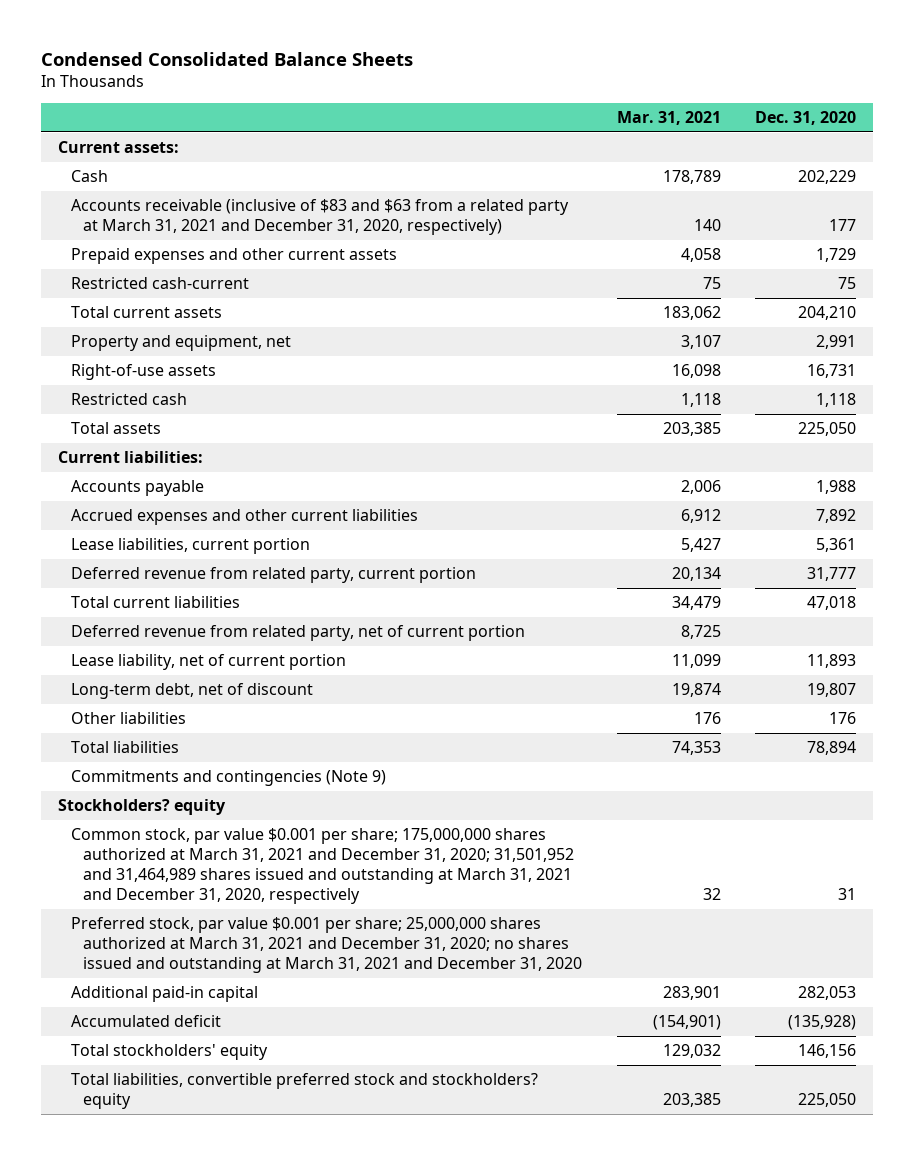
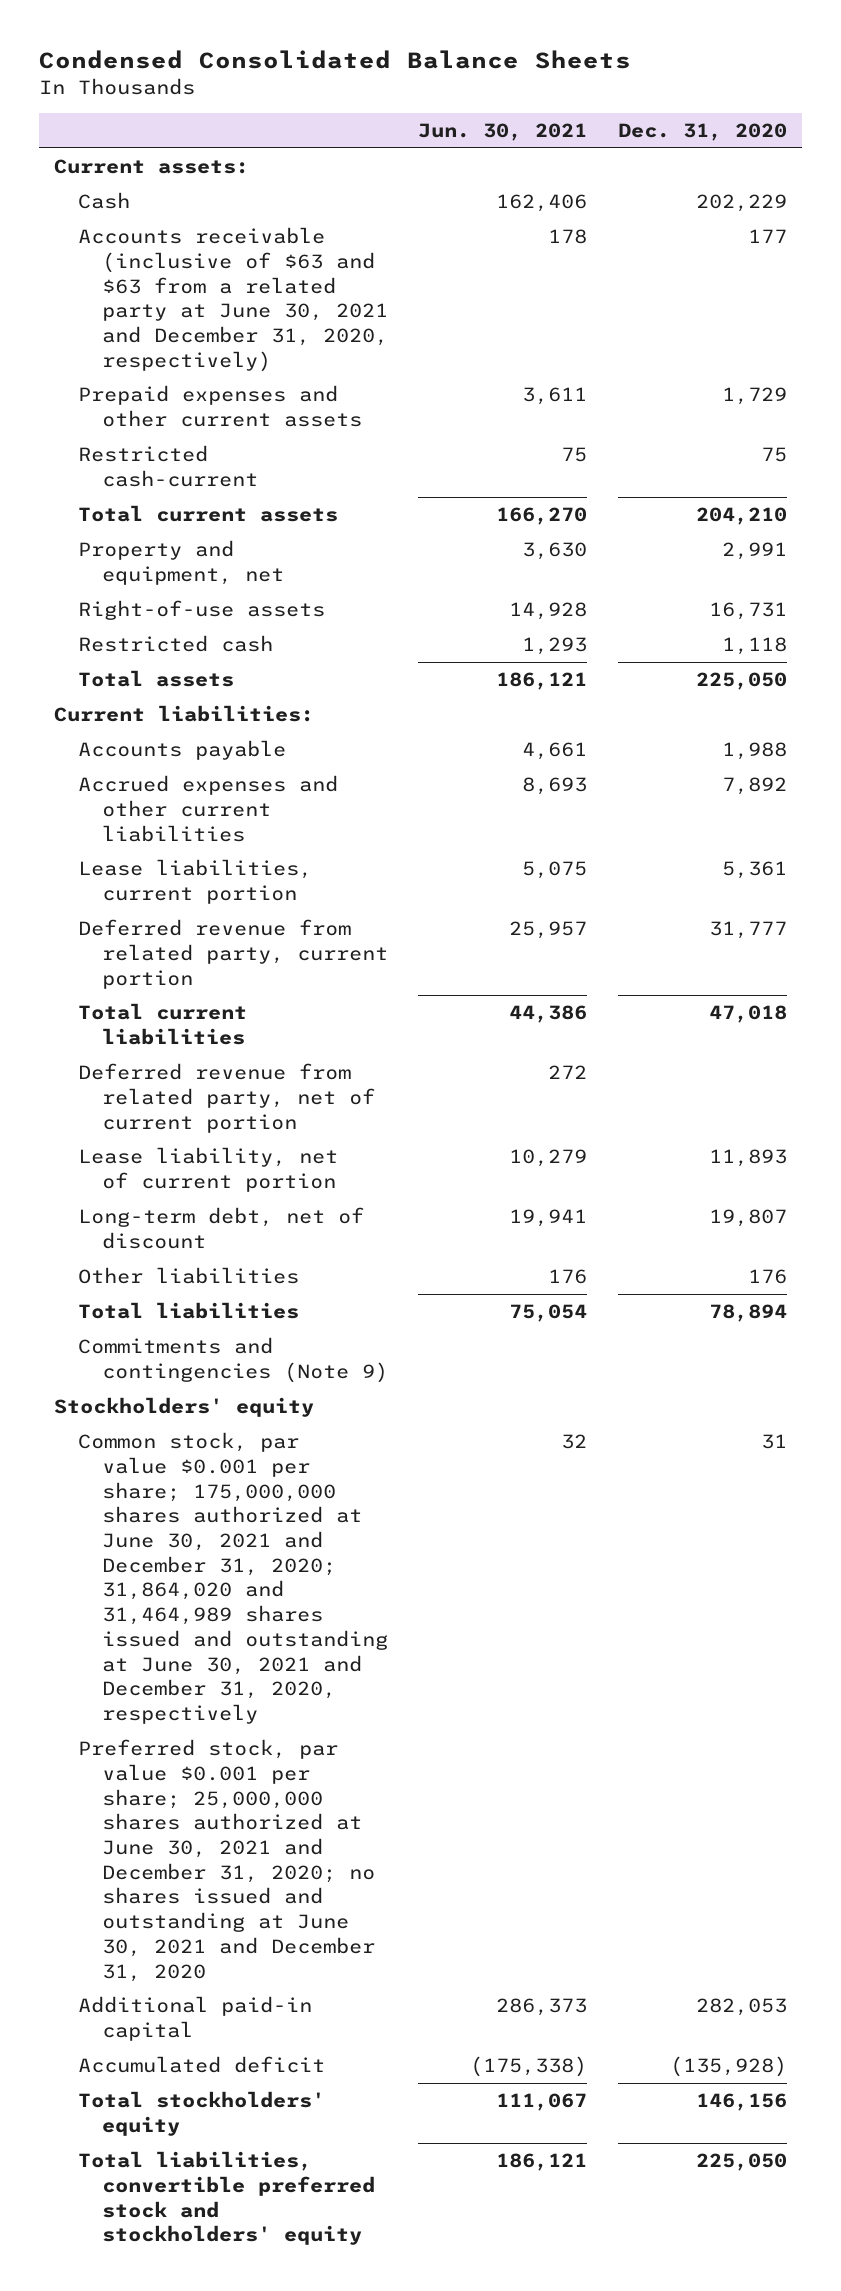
[616,111,721,126] Mar. 31, 2021 -> none
none -> [418,123,588,142] Jun. 30, 2021
[70,199,569,236] Accounts receivable (inclusive of $83 and $63 from a related party at March 31, 2021 and December 31, 2020, respectively) -> [77,227,388,372] Accounts receivable (inclusive of $63 and $63 from a related party at June 30, 2021 and December 31, 2020, respectively)
[58,799,227,816] Stockholders? equity -> [53,1397,314,1418] Stockholders' equity
[70,828,575,905] Common stock, par value $0.001 per share; 175,000,000 shares authorized at March 31, 2021 and December 31, 2020; 31,501,952 and 31,464,989 shares issued and outstanding at March 31, 2021 and December 31, 2020, respectively -> [77,1432,388,1725] Common stock, par value $0.001 per share; 175,000,000 shares authorized at June 30, 2021 and December 31, 2020; 31,864,020 and 31,464,989 shares issued and outstanding at June 30, 2021 and December 31, 2020, respectively
[70,917,583,974] Preferred stock, par value $0.001 per share; 25,000,000 shares authorized at March 31, 2021 and December 31, 2020; no shares issued and outstanding at March 31, 2021 and December 31, 2020 -> [77,1739,375,1982] Preferred stock, par value $0.001 per share; 25,000,000 shares authorized at June 30, 2021 and December 31, 2020; no shares issued and outstanding at June 30, 2021 and December 31, 2020
[70,1073,538,1110] Total liabilities, convertible preferred stock and stockholders? equity -> [77,2151,375,2246] Total liabilities, convertible preferred stock and stockholders' equity

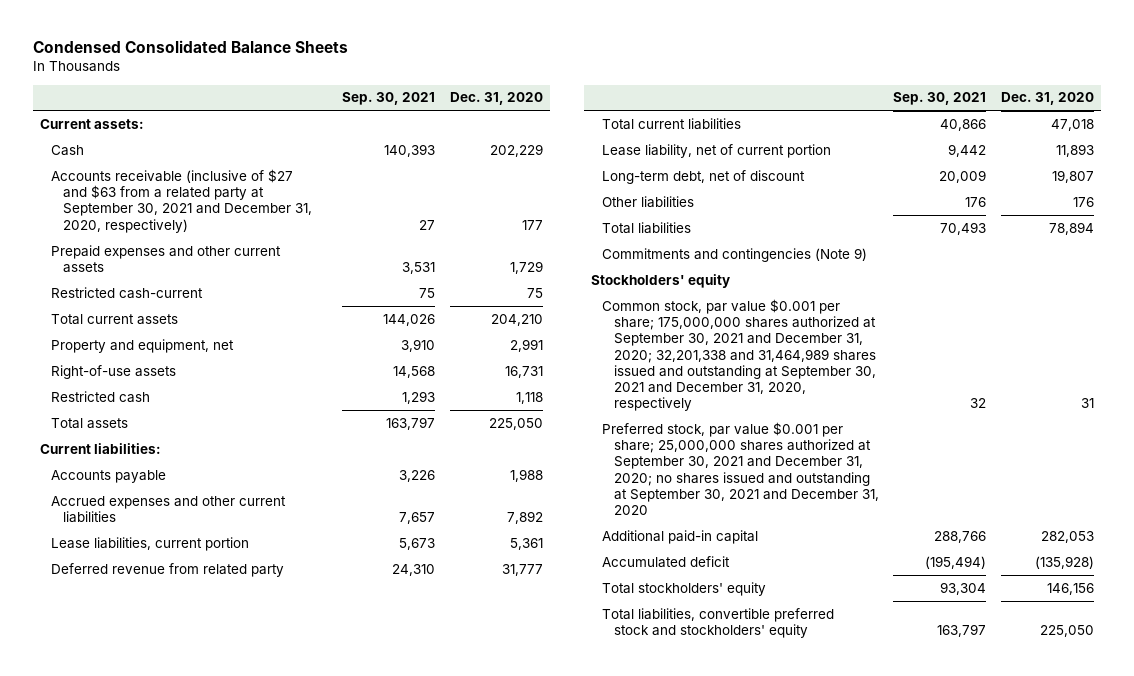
[418,123,588,142] Jun. 30, 2021 -> none
none -> [342,92,436,106] Sep. 30, 2021
[77,227,388,372] Accounts receivable (inclusive of $63 and $63 from a related party at June 30, 2021 and December 31, 2020, respectively) -> [51,168,312,233] Accounts receivable (inclusive of $27 and $63 from a related party at September 30, 2021 and December 31, 2020, respectively)
[77,919,388,989] Deferred revenue from related party, current portion -> [51,562,285,577] Deferred revenue from related party
[77,1063,375,1133] Deferred revenue from related party, net of current portion -> none
[77,1432,388,1725] Common stock, par value $0.001 per share; 175,000,000 shares authorized at June 30, 2021 and December 31, 2020; 31,864,020 and 31,464,989 shares issued and outstanding at June 30, 2021 and December 31, 2020, respectively -> [602,298,876,412] Common stock, par value $0.001 per share; 175,000,000 shares authorized at September 30, 2021 and December 31, 2020; 32,201,338 and 31,464,989 shares issued and outstanding at September 30, 2021 and December 31, 2020, respectively
[77,1739,375,1982] Preferred stock, par value $0.001 per share; 25,000,000 shares authorized at June 30, 2021 and December 31, 2020; no shares issued and outstanding at June 30, 2021 and December 31, 2020 -> [602,421,879,516] Preferred stock, par value $0.001 per share; 25,000,000 shares authorized at September 30, 2021 and December 31, 2020; no shares issued and outstanding at September 30, 2021 and December 31, 2020

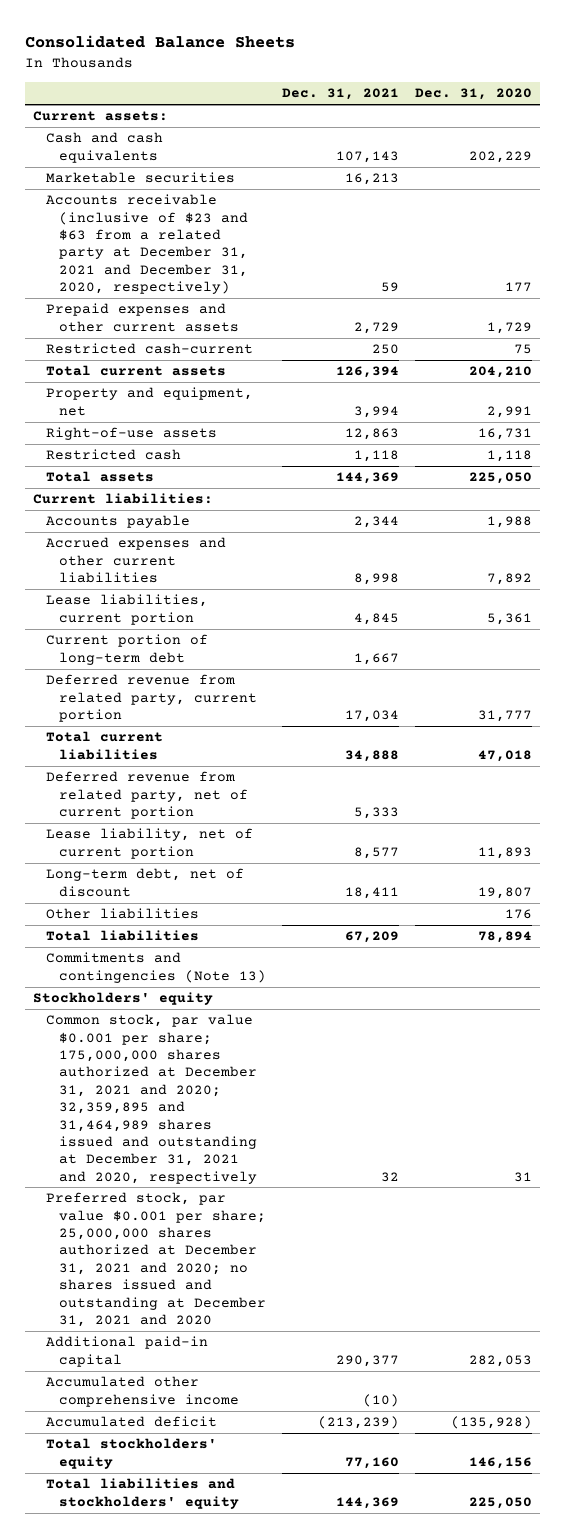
[32,40,348,54] Condensed Consolidated Balance Sheets -> [24,35,295,49] Consolidated Balance Sheets
[342,92,436,106] Sep. 30, 2021 -> none
none -> [282,88,400,101] Dec. 31, 2021
[51,144,85,156] Cash -> [45,132,163,163] Cash and cash equivalents
none -> [45,172,235,184] Marketable securities
[51,168,312,233] Accounts receivable (inclusive of $27 and $63 from a related party at September 30, 2021 and December 31, 2020, respectively) -> [45,194,249,295] Accounts receivable (inclusive of $23 and $63 from a related party at December 31, 2021 and December 31, 2020, respectively)
none -> [45,634,208,665] Current portion of long-term debt
[51,562,285,577] Deferred revenue from related party -> [45,674,258,723] Deferred revenue from related party, current portion
none -> [45,771,249,820] Deferred revenue from related party, net of current portion
[602,247,868,262] Commitments and contingencies (Note 9) -> [45,952,267,983] Commitments and contingencies (Note 13)
[602,298,876,412] Common stock, par value $0.001 per share; 175,000,000 shares authorized at September 30, 2021 and December 31, 2020; 32,201,338 and 31,464,989 shares issued and outstanding at September 30, 2021 and December 31, 2020, respectively -> [45,1014,258,1184] Common stock, par value $0.001 per share; 175,000,000 shares authorized at December 31, 2021 and 2020; 32,359,895 and 31,464,989 shares issued and outstanding at December 31, 2021 and 2020, respectively
[602,421,879,516] Preferred stock, par value $0.001 per share; 25,000,000 shares authorized at September 30, 2021 and December 31, 2020; no shares issued and outstanding at September 30, 2021 and December 31, 2020 -> [45,1192,267,1327] Preferred stock, par value $0.001 per share; 25,000,000 shares authorized at December 31, 2021 and 2020; no shares issued and outstanding at December 31, 2021 and 2020
none -> [45,1376,240,1407] Accumulated other comprehensive income
[602,607,835,639] Total liabilities, convertible preferred stock and stockholders' equity -> [45,1478,240,1509] Total liabilities and stockholders' equity

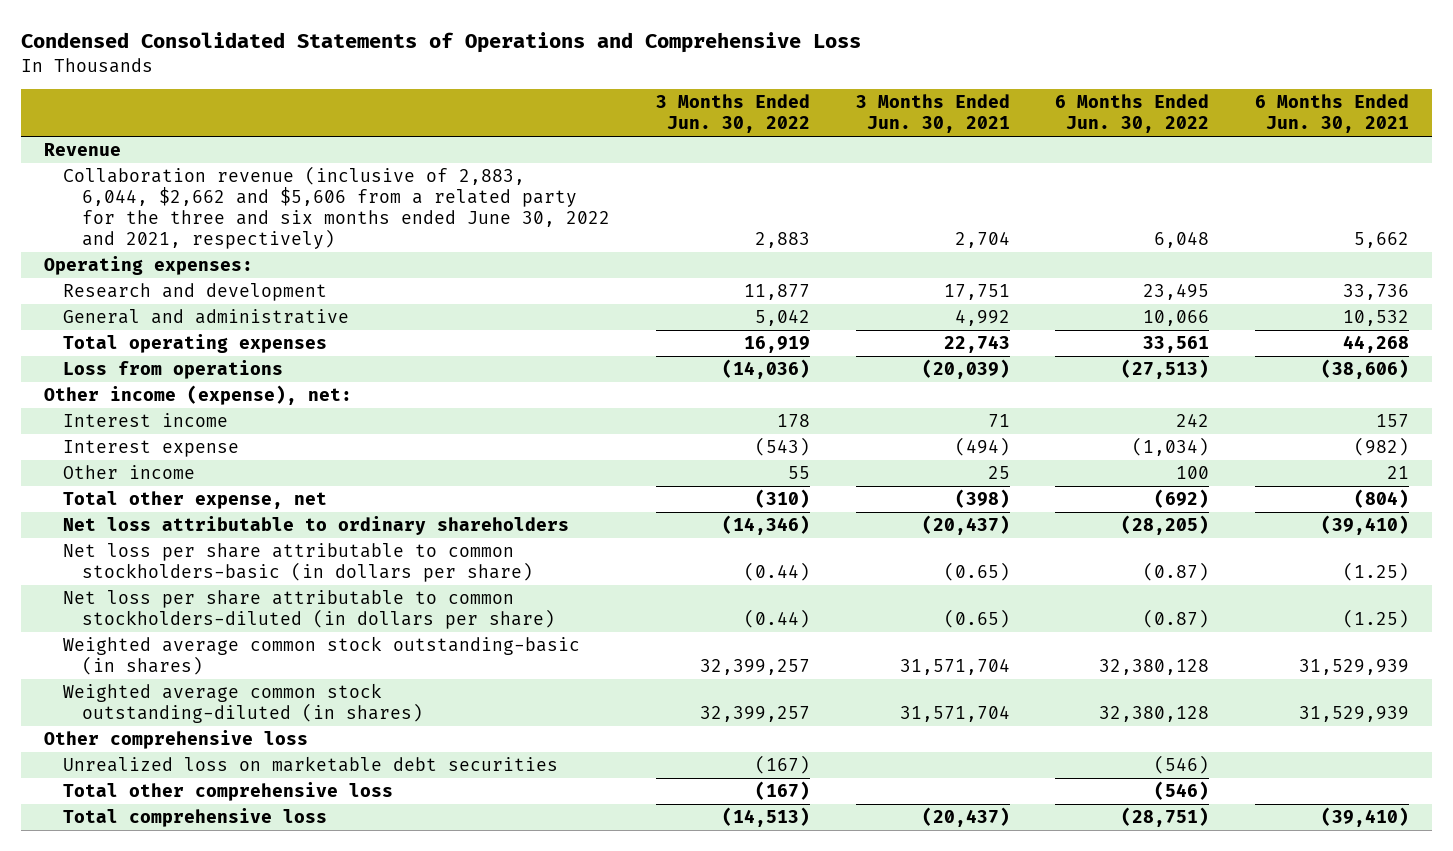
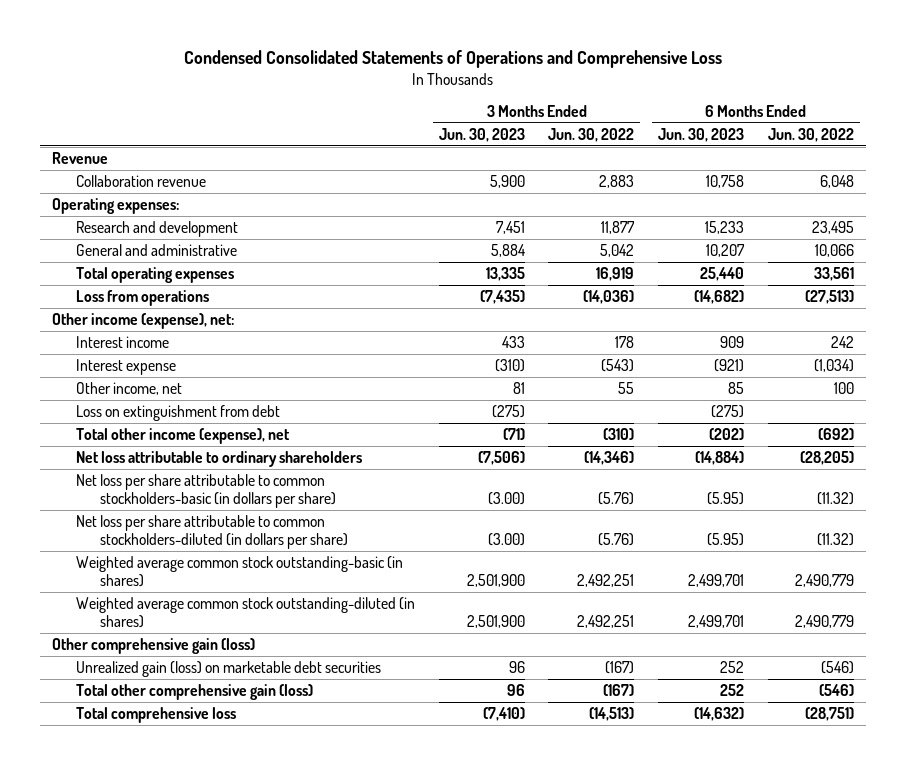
[855,94,1010,134] 3 Months Ended Jun. 30, 2021 -> none
[1255,94,1410,134] 6 Months Ended Jun. 30, 2021 -> none
none -> [438,127,525,142] Jun. 30, 2023
none -> [658,127,745,142] Jun. 30, 2023
[62,166,611,249] Collaboration revenue (inclusive of 2,883, 6,044, $2,662 and $5,606 from a related party for the three and six months ended June 30, 2022 and 2021, respectively) -> [75,175,206,188] Collaboration revenue
[62,465,195,480] Other income -> [75,382,182,396] Other income, net
none -> [75,405,280,422] Loss on extinguishment from debt
[62,491,327,510] Total other expense, net -> [75,428,290,445] Total other income (expense), net
[743,562,810,582] (0.44) -> [598,492,635,506] (5.76)
[1143,562,1210,582] (0.87) -> [817,492,855,506] (11.32)
[743,609,810,629] (0.44) -> [598,533,635,547] (5.76)
[1143,609,1210,629] (0.87) -> [817,533,855,547] (11.32)
[699,659,810,676] 32,399,257 -> [577,574,635,588] 2,492,251
[1099,659,1210,676] 32,380,128 -> [795,574,855,588] 2,490,779
[699,706,810,723] 32,399,257 -> [577,615,635,629] 2,492,251
[1099,706,1210,723] 32,380,128 -> [795,615,855,629] 2,490,779
[43,730,308,750] Other comprehensive loss -> [52,638,256,655] Other comprehensive gain (loss)
[62,756,558,773] Unrealized loss on marketable debt securities -> [75,661,381,678] Unrealized gain (loss) on marketable debt securities
[62,782,393,802] Total other comprehensive loss -> [75,684,313,701] Total other comprehensive gain (loss)

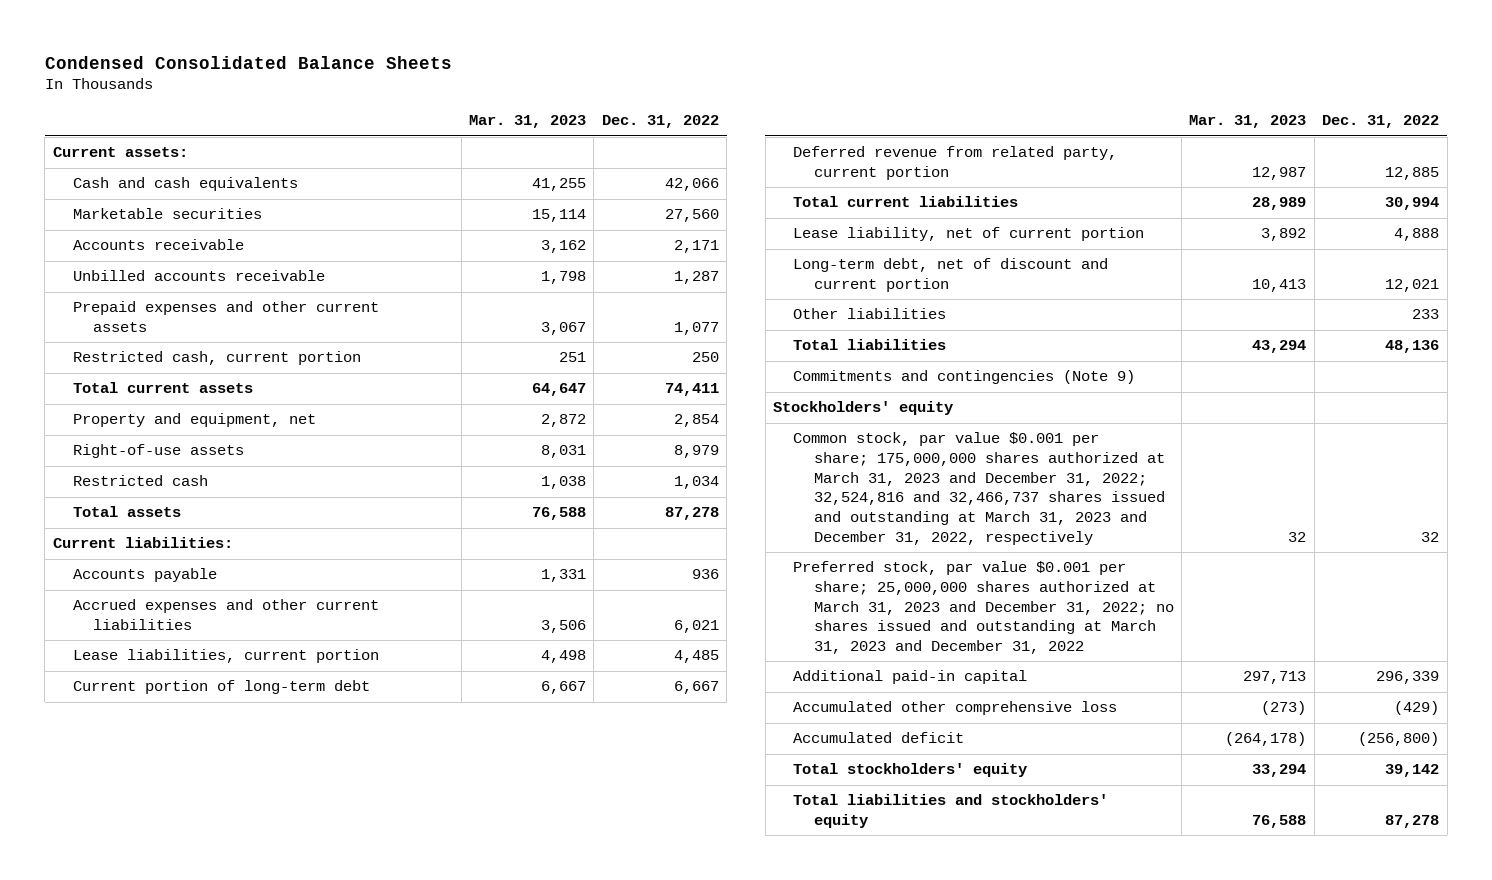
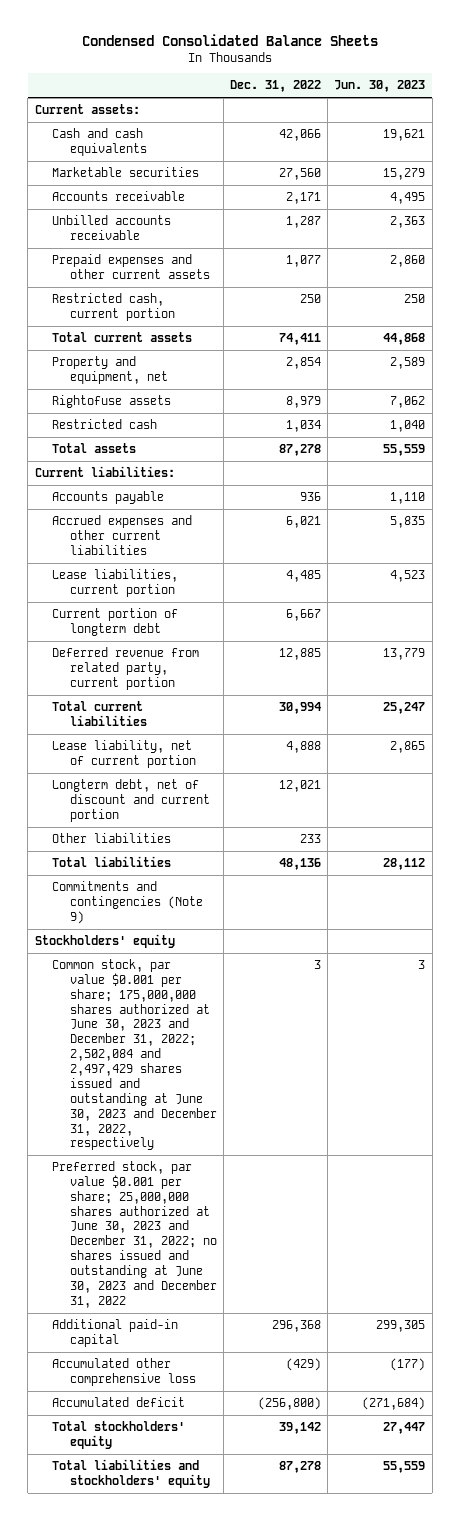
[468,115,586,129] Mar. 31, 2023 -> none
none -> [334,80,426,93] Jun. 30, 2023
[72,444,244,459] Right-of-use assets -> [52,395,172,409] Rightofuse assets
[72,680,370,695] Current portion of long-term debt -> [52,608,179,636] Current portion of longterm debt
[793,258,1109,293] Long-term debt, net of discount and current portion -> [52,779,210,822] Longterm debt, net of discount and current portion
[793,432,1165,545] Common stock, par value $0.001 per share; 175,000,000 shares authorized at March 31, 2023 and December 31, 2022; 32,524,816 and 32,466,737 shares issued and outstanding at March 31, 2023 and December 31, 2022, respectively -> [52,959,217,1151] Common stock, par value $0.001 per share; 175,000,000 shares authorized at June 30, 2023 and December 31, 2022; 2,502,084 and 2,497,429 shares issued and outstanding at June 30, 2023 and December 31, 2022, respectively
[1421,531,1440,542] 32 -> [314,960,322,970] 3
[793,561,1174,655] Preferred stock, par value $0.001 per share; 25,000,000 shares authorized at March 31, 2023 and December 31, 2022; no shares issued and outstanding at March 31, 2023 and December 31, 2022 -> [52,1161,217,1308] Preferred stock, par value $0.001 per share; 25,000,000 shares authorized at June 30, 2023 and December 31, 2022; no shares issued and outstanding at June 30, 2023 and December 31, 2022
[1376,671,1440,685] 296,339 -> [272,1320,322,1333] 296,368

